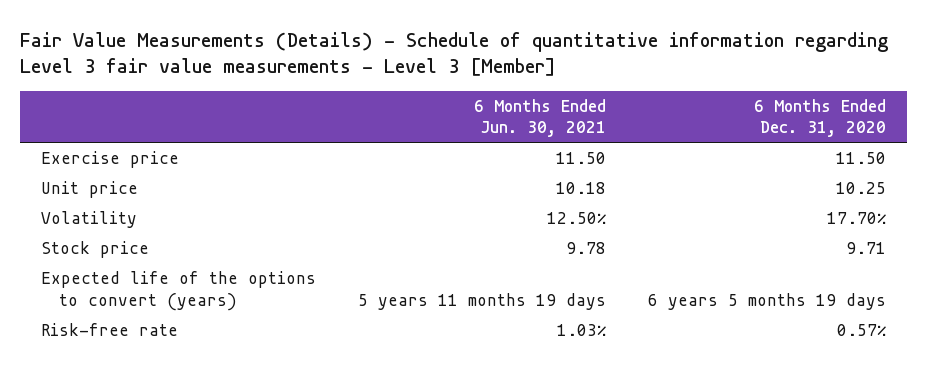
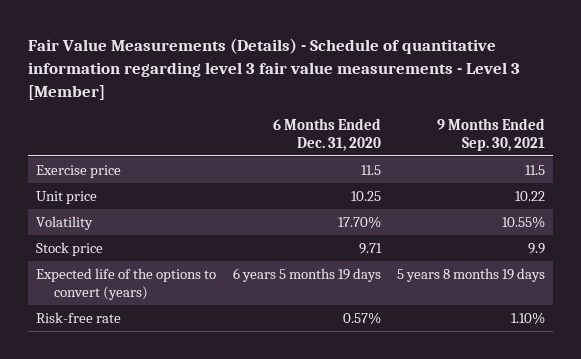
[20,31,889,77] Fair Value Measurements (Details) - Schedule of quantitative information regarding Level 3 fair value measurements - Level 3 [Member] -> [28,38,521,100] Fair Value Measurements (Details) - Schedule of quantitative information regarding level 3 fair value measurements - Level 3 [Member]
[474,98,607,138] 6 Months Ended Jun. 30, 2021 -> none
none -> [436,117,545,151] 9 Months Ended Sep. 30, 2021
[835,151,886,164] 11.50 -> [360,165,381,176] 11.5

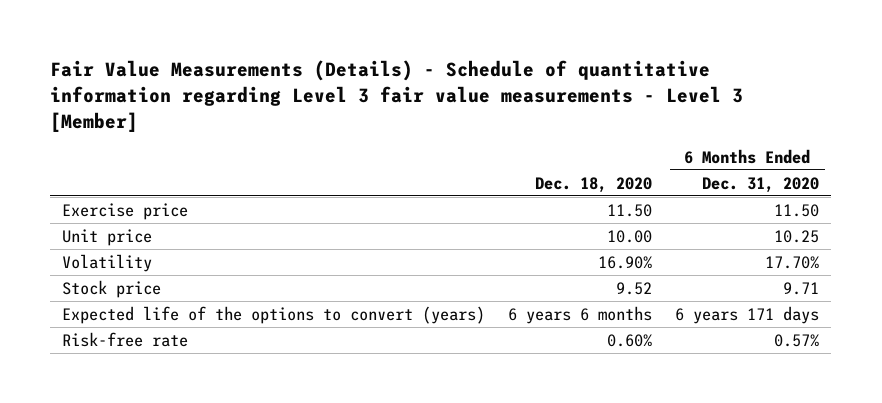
[28,38,521,100] Fair Value Measurements (Details) - Schedule of quantitative information regarding level 3 fair value measurements - Level 3 [Member] -> [50,60,744,132] Fair Value Measurements (Details) - Schedule of quantitative information regarding Level 3 fair value measurements - Level 3 [Member]
[436,117,545,151] 9 Months Ended Sep. 30, 2021 -> none
none -> [535,176,653,193] Dec. 18, 2020
[360,165,381,176] 11.5 -> [774,203,820,217] 11.50
[232,268,381,283] 6 years 5 months 19 days -> [675,305,820,324] 6 years 171 days

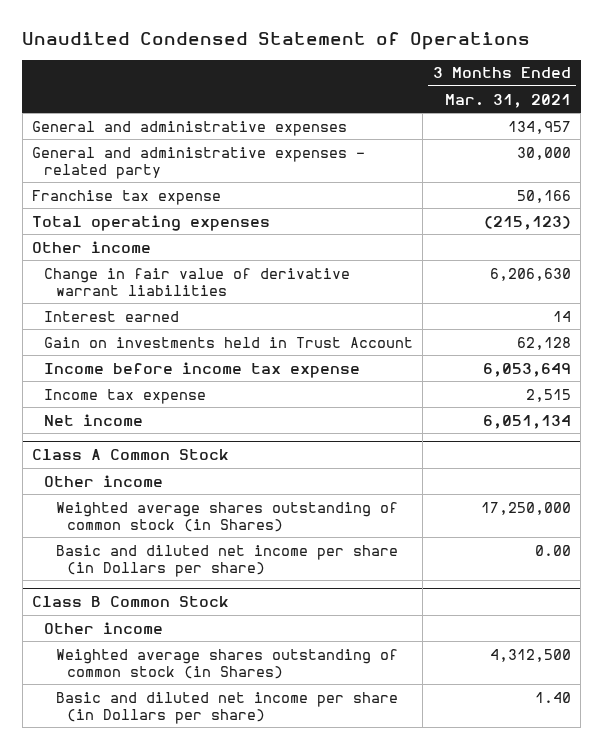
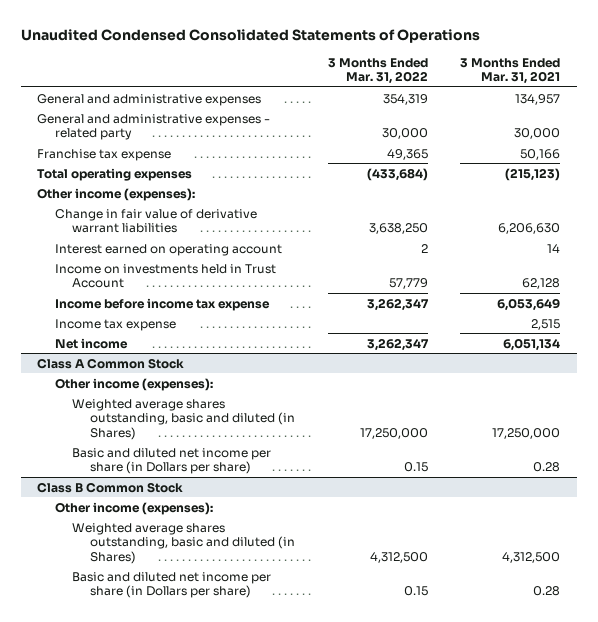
[22,31,531,50] Unaudited Condensed Statement of Operations -> [20,28,480,43] Unaudited Condensed Consolidated Statements of Operations
none -> [327,57,428,85] 3 Months Ended Mar. 31, 2022
[32,240,152,253] Other income -> [37,187,196,201] Other income (expenses):
[43,310,179,322] Interest earned -> [54,243,282,256] Interest earned on operating account
[43,336,413,348] Gain on investments held in Trust Account -> [54,263,276,289] Income on investments held in Trust Account
[43,474,163,487] Other income -> [54,377,213,391] Other income (expenses):
[55,501,398,532] Weighted average shares outstanding of common stock (in Shares) -> [72,398,296,440] Weighted average shares outstanding, basic and diluted (in Shares)
[534,544,571,556] 0.00 -> [533,462,561,473] 0.28
[43,621,163,634] Other income -> [54,501,213,515] Other income (expenses):
[55,648,398,679] Weighted average shares outstanding of common stock (in Shares) -> [72,522,296,564] Weighted average shares outstanding, basic and diluted (in Shares)
[534,691,571,703] 1.40 -> [533,586,561,597] 0.28

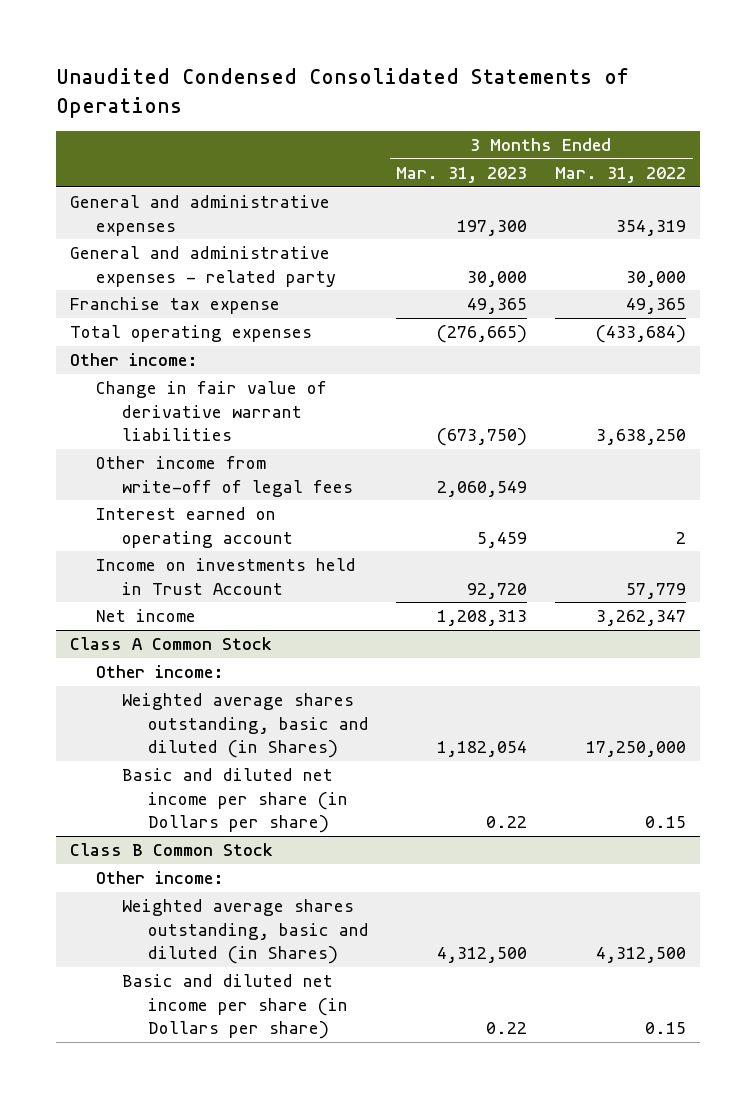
[460,57,561,85] 3 Months Ended Mar. 31, 2021 -> none
none -> [396,166,528,183] Mar. 31, 2023
[37,187,196,201] Other income (expenses): -> [69,353,198,367] Other income:
none -> [95,456,353,497] Other income from write-off of legal fees
[54,297,270,311] Income before income tax expense -> none
[54,318,176,331] Income tax expense -> none
[54,377,213,391] Other income (expenses): -> [95,665,224,679] Other income:
[54,501,213,515] Other income (expenses): -> [95,871,224,885] Other income:

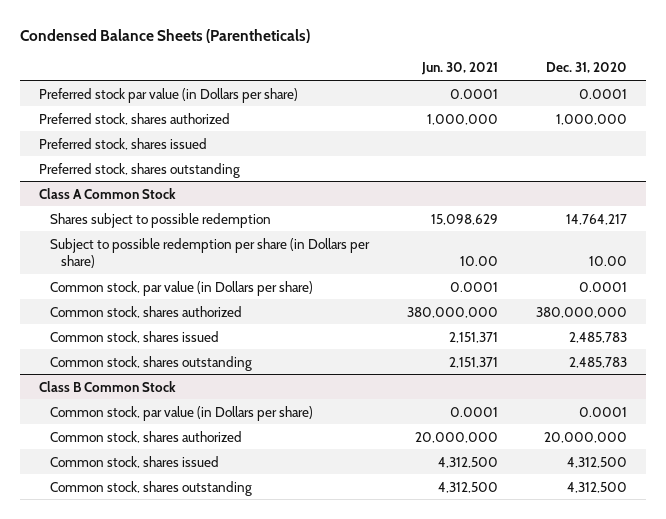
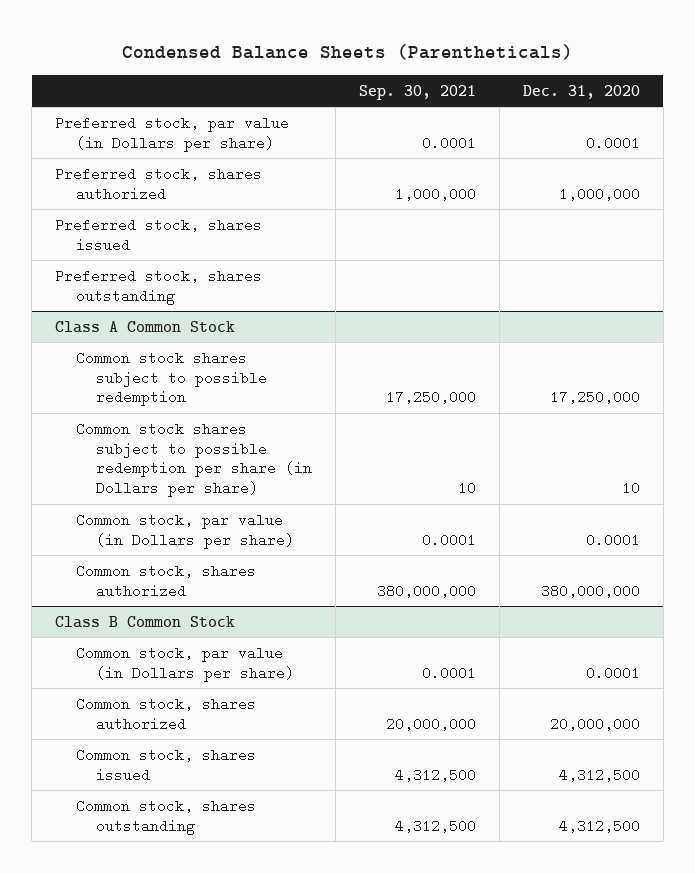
[421,62,499,76] Jun. 30, 2021 -> none
none -> [359,84,477,100] Sep. 30, 2021
[38,87,298,103] Preferred stock par value (in Dollars per share) -> [55,115,290,152] Preferred stock, par value (in Dollars per share)
[49,212,271,228] Shares subject to possible redemption -> [75,350,268,407] Common stock shares subject to possible redemption
[566,213,628,225] 14,764,217 -> [549,390,640,405] 17,250,000
[49,237,370,269] Subject to possible redemption per share (in Dollars per share) -> [75,421,313,498] Common stock shares subject to possible redemption per share (in Dollars per share)
[589,256,628,267] 10.00 -> [621,481,640,496] 10
[49,330,219,343] Common stock, shares issued -> none
[49,355,252,371] Common stock, shares outstanding -> none

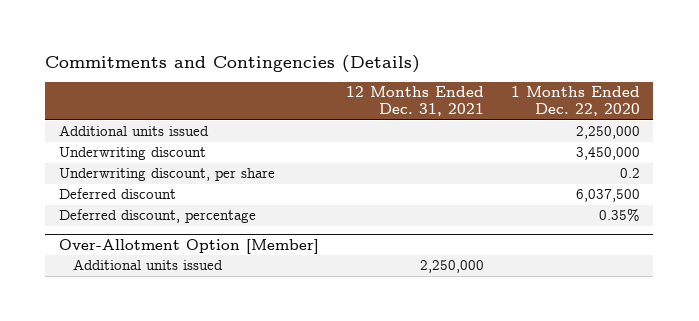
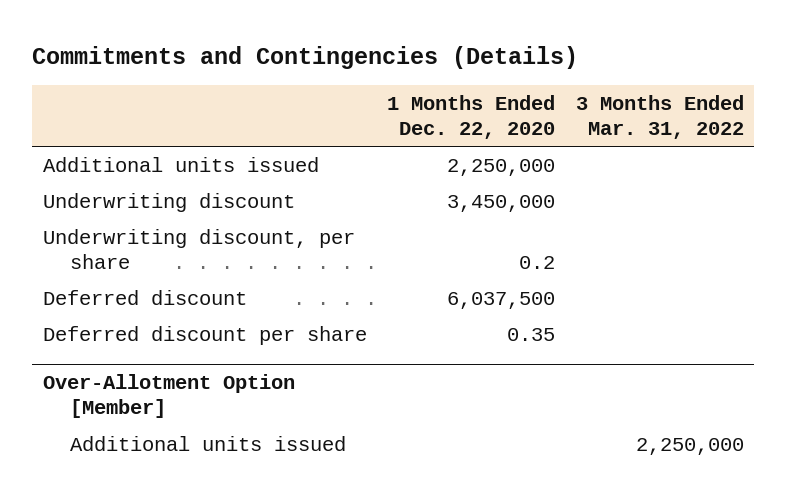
[345,86,484,117] 12 Months Ended Dec. 31, 2021 -> none
none -> [576,94,745,139] 3 Months Ended Mar. 31, 2022
[58,209,256,224] Deferred discount, percentage -> none
none -> [42,325,367,345] Deferred discount per share

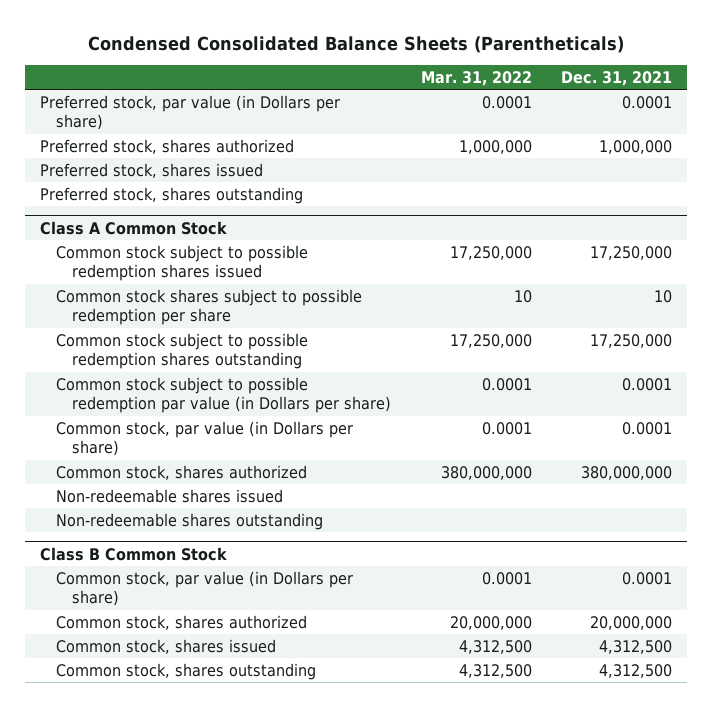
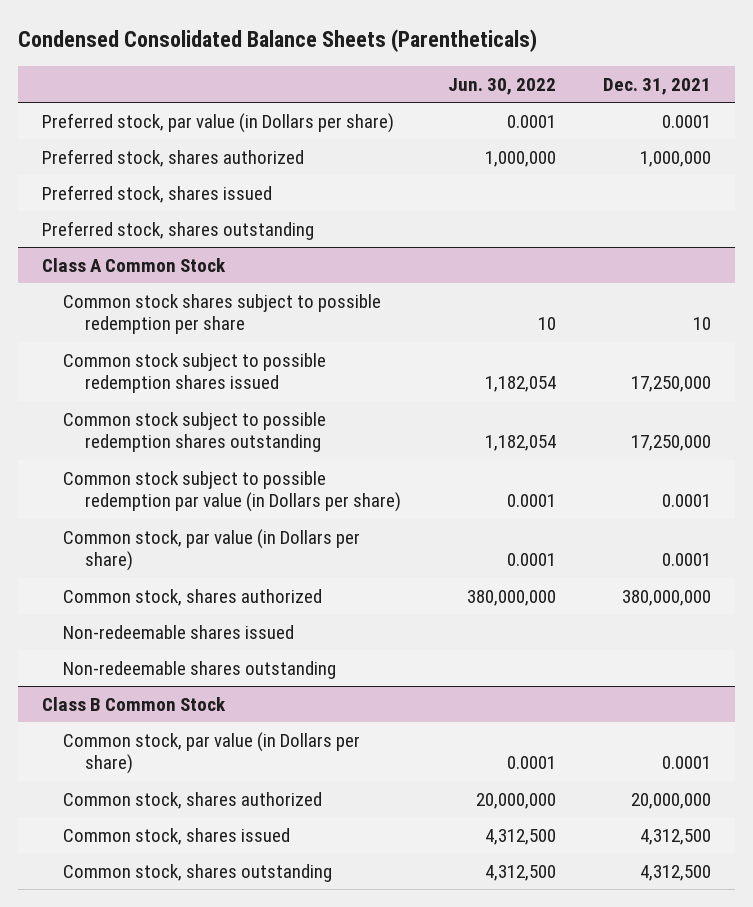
[420,71,532,87] Mar. 31, 2022 -> none
none -> [447,78,556,96] Jun. 30, 2022
[55,244,308,282] Common stock subject to possible redemption shares issued -> [63,352,327,394] Common stock subject to possible redemption shares issued

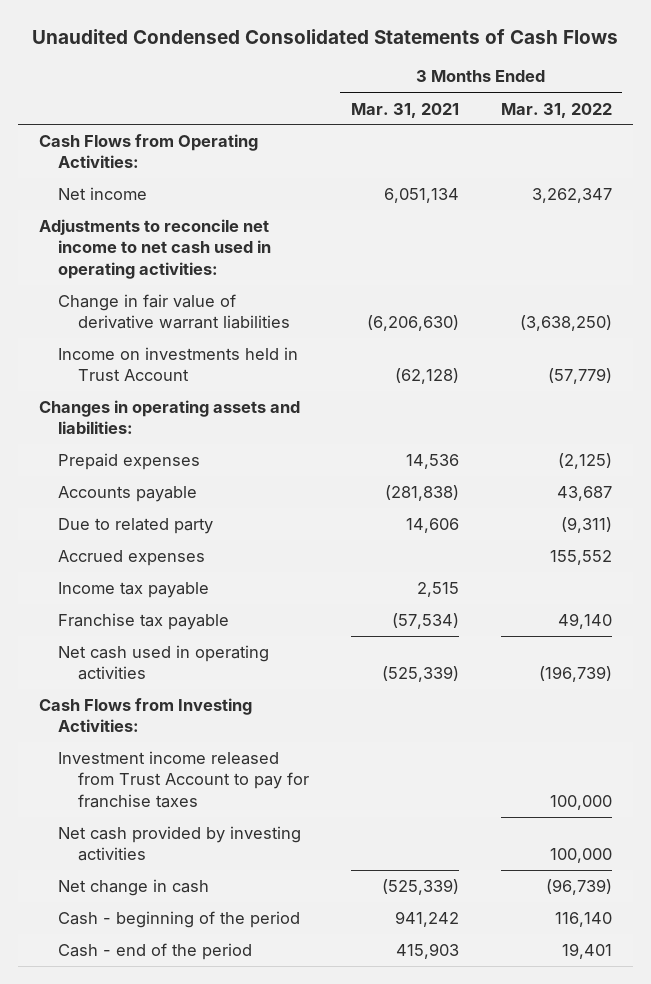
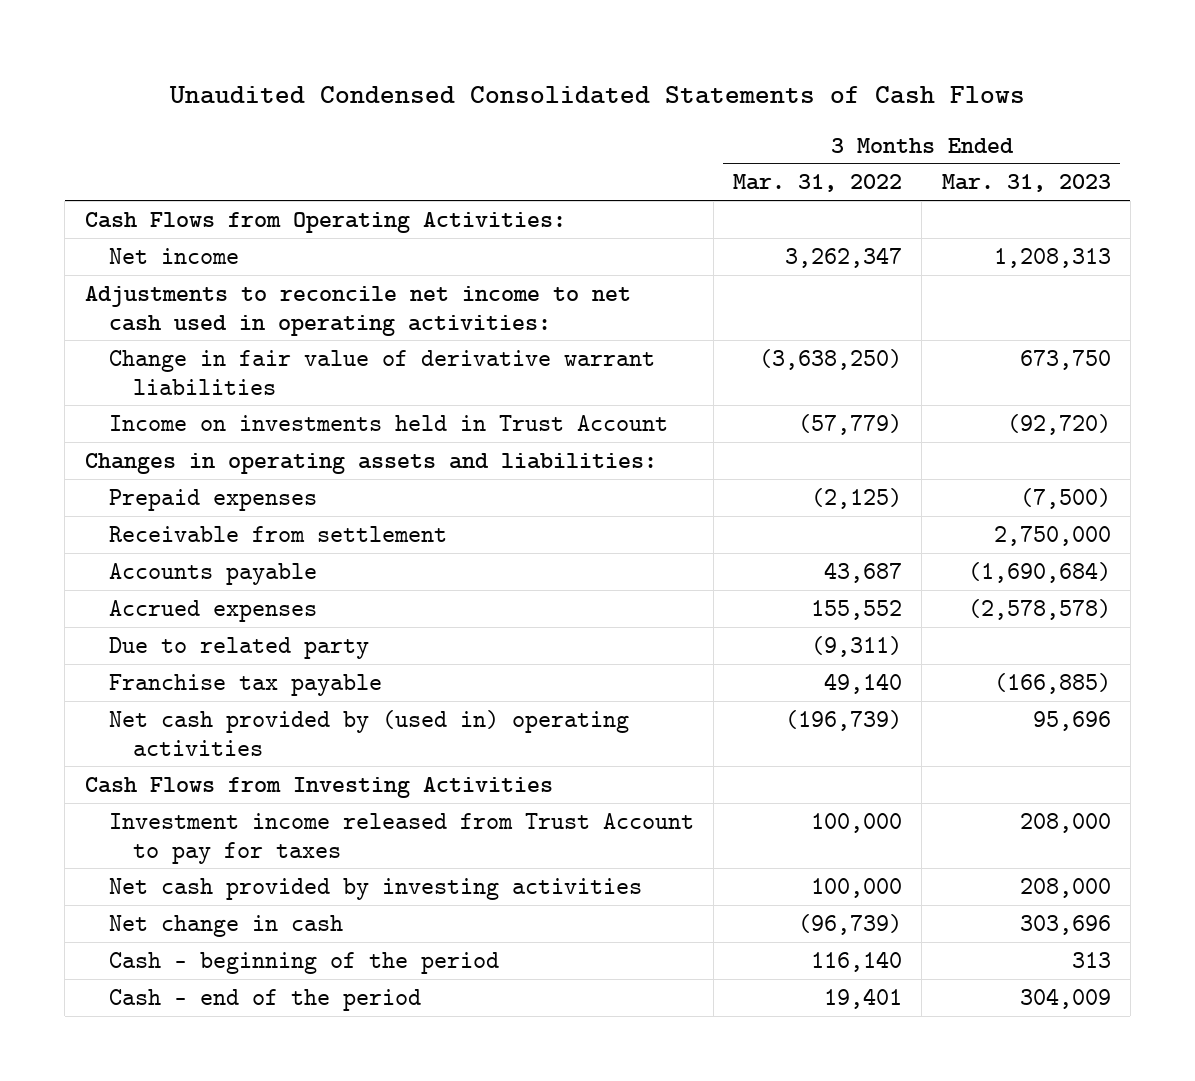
[350,102,459,118] Mar. 31, 2021 -> none
none -> [941,174,1111,193] Mar. 31, 2023
none -> [108,525,447,542] Receivable from settlement
[58,582,210,599] Income tax payable -> none
[58,518,214,535] Due to related party -> [108,636,369,659] Due to related party
[58,645,270,681] Net cash used in operating activities -> [108,709,629,756] Net cash provided by (used in) operating activities
[39,698,253,733] Cash Flows from Investing Activities: -> [84,776,553,798] Cash Flows from Investing Activities
[58,751,309,808] Investment income released from Trust Account to pay for franchise taxes -> [108,812,694,864] Investment income released from Trust Account to pay for taxes

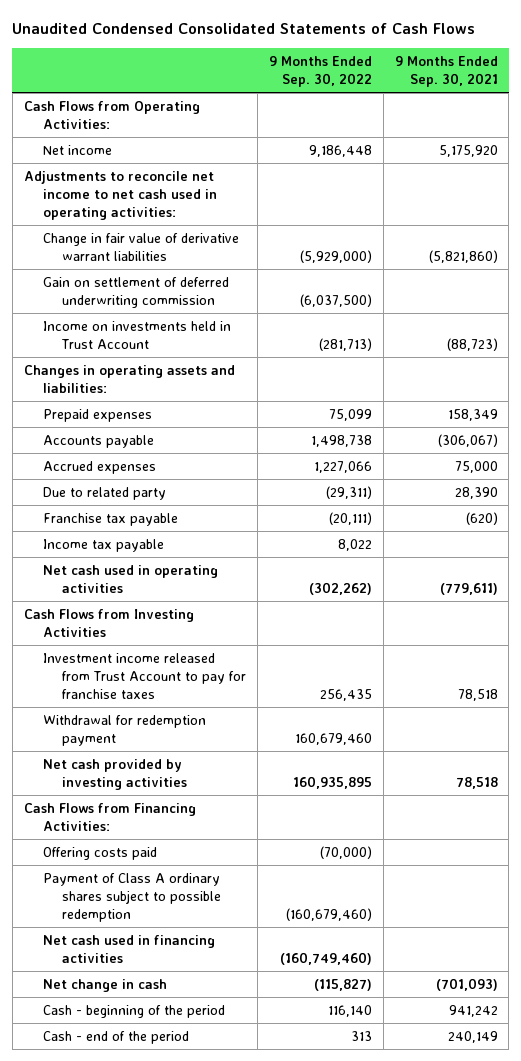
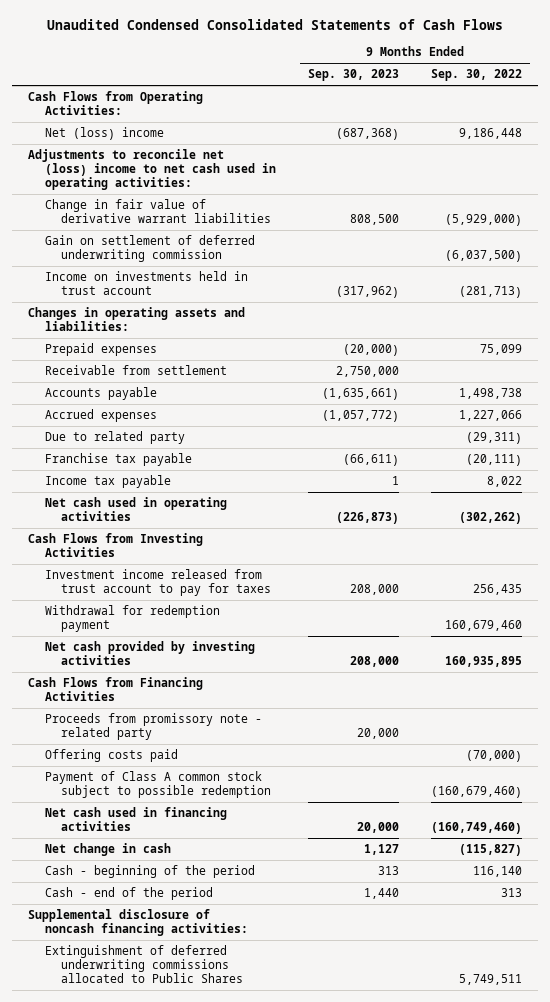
[394,55,498,88] 9 Months Ended Sep. 30, 2021 -> none
none -> [307,69,399,82] Sep. 30, 2023
[42,144,112,155] Net income -> [44,127,164,141] Net (loss) income
[23,170,217,220] Adjustments to reconcile net income to net cash used in operating activities: -> [28,149,276,191] Adjustments to reconcile net (loss) income to net cash used in operating activities:
[42,320,231,349] Income on investments held in Trust Account -> [44,271,248,296] Income on investments held in trust account
none -> [44,365,227,376] Receivable from settlement
[42,652,246,699] Investment income released from Trust Account to pay for franchise taxes -> [44,569,272,597] Investment income released from trust account to pay for taxes
[23,802,196,831] Cash Flows from Financing Activities: -> [28,677,204,702] Cash Flows from Financing Activities
none -> [44,713,262,741] Proceeds from promissory note - related party
[42,872,221,922] Payment of Class A ordinary shares subject to possible redemption -> [44,771,272,799] Payment of Class A common stock subject to possible redemption
none -> [28,909,248,937] Supplemental disclosure of noncash financing activities:
none -> [44,945,244,984] Extinguishment of deferred underwriting commissions allocated to Public Shares

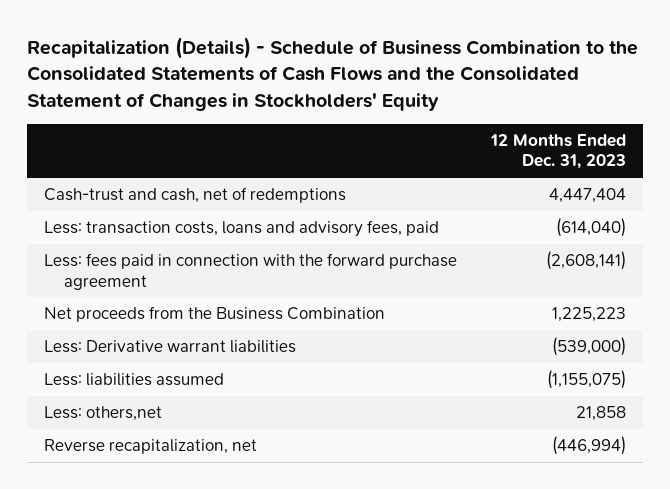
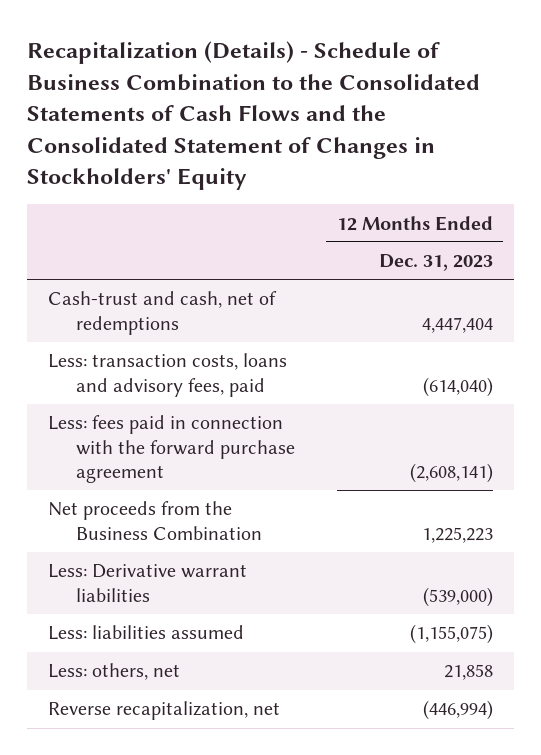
[44,406,163,422] Less: others,net -> [48,663,181,681] Less: others, net

